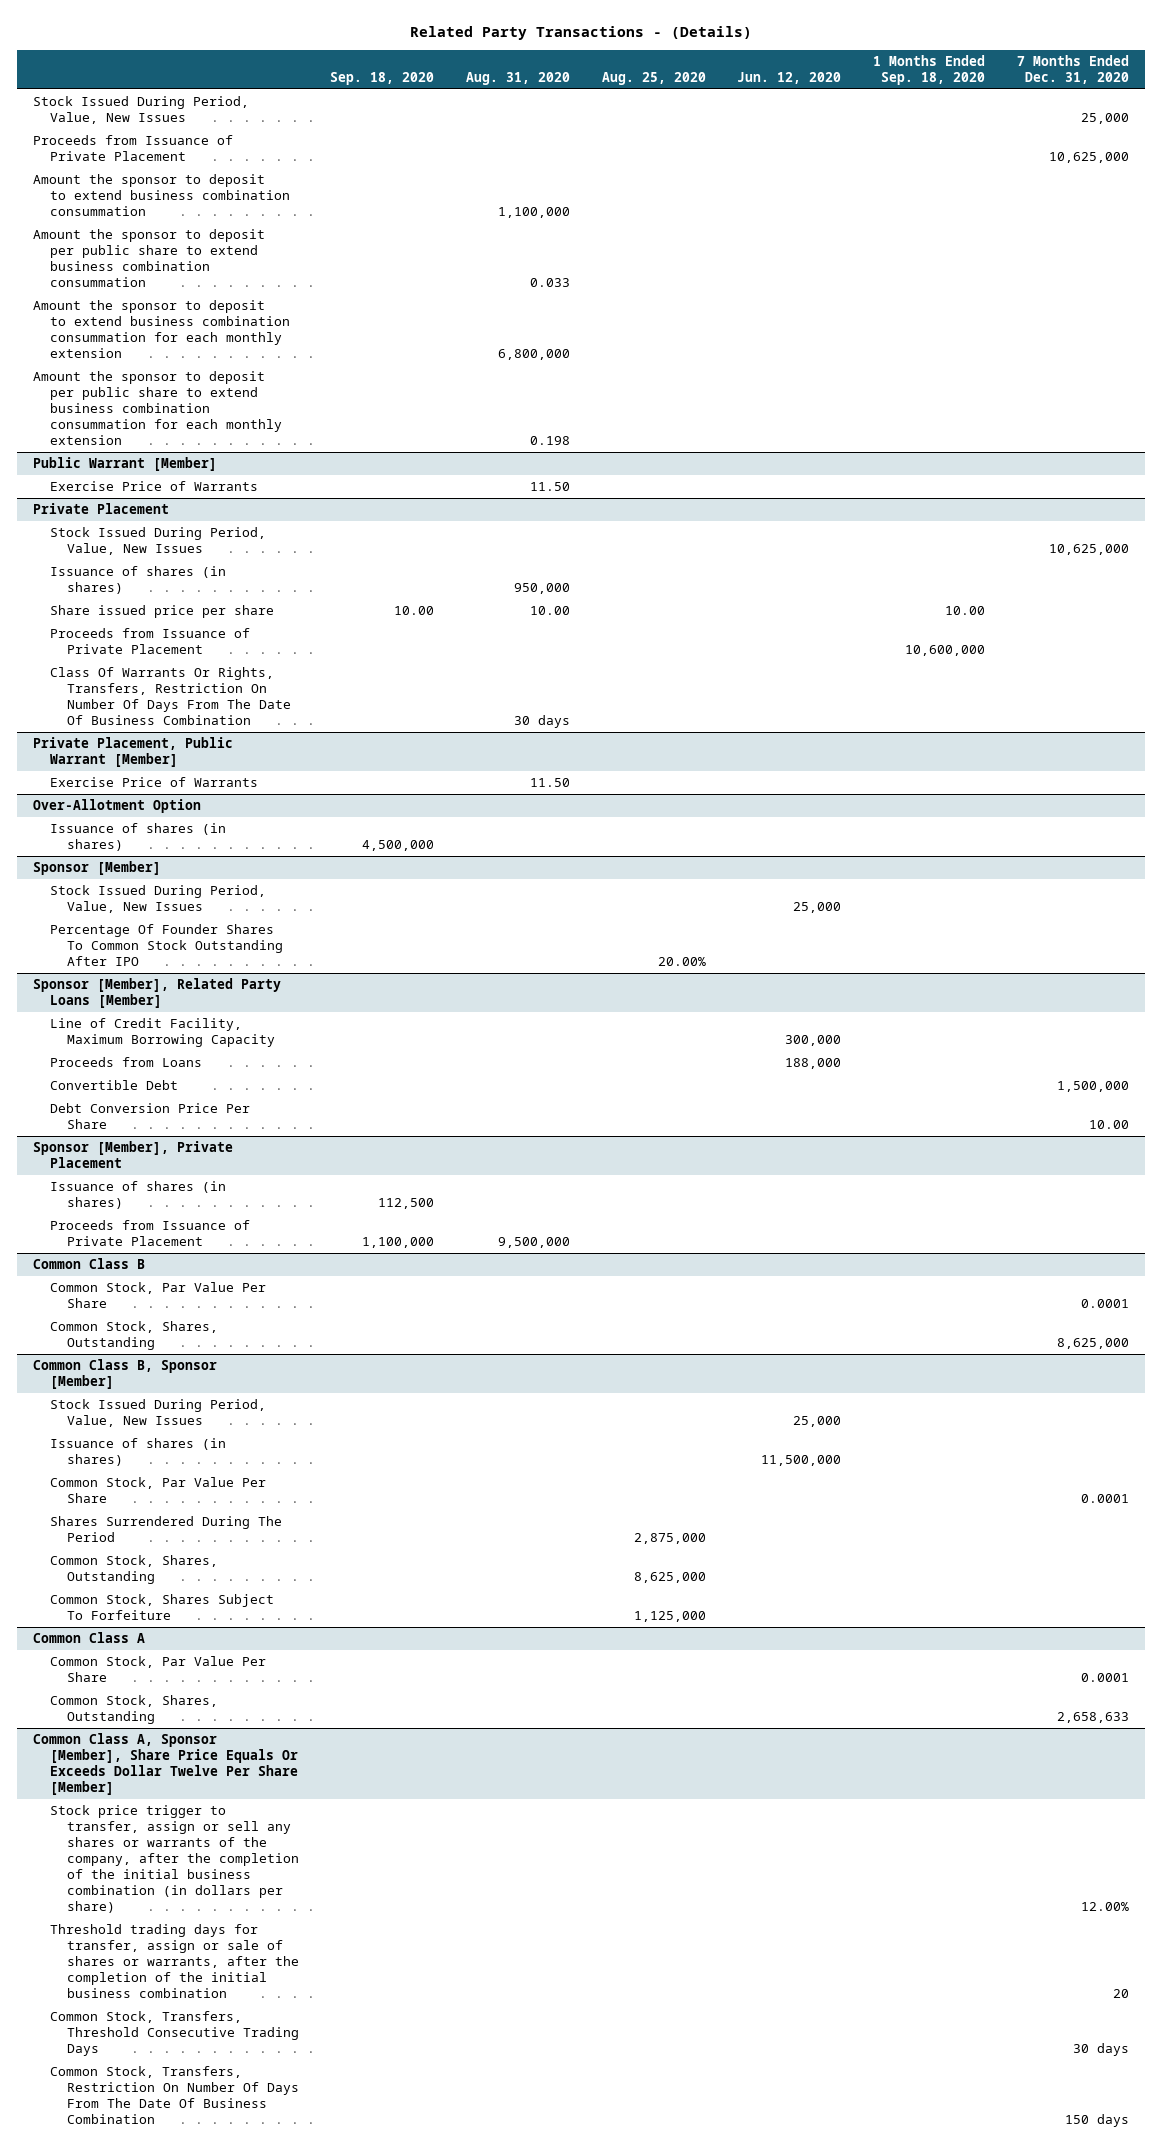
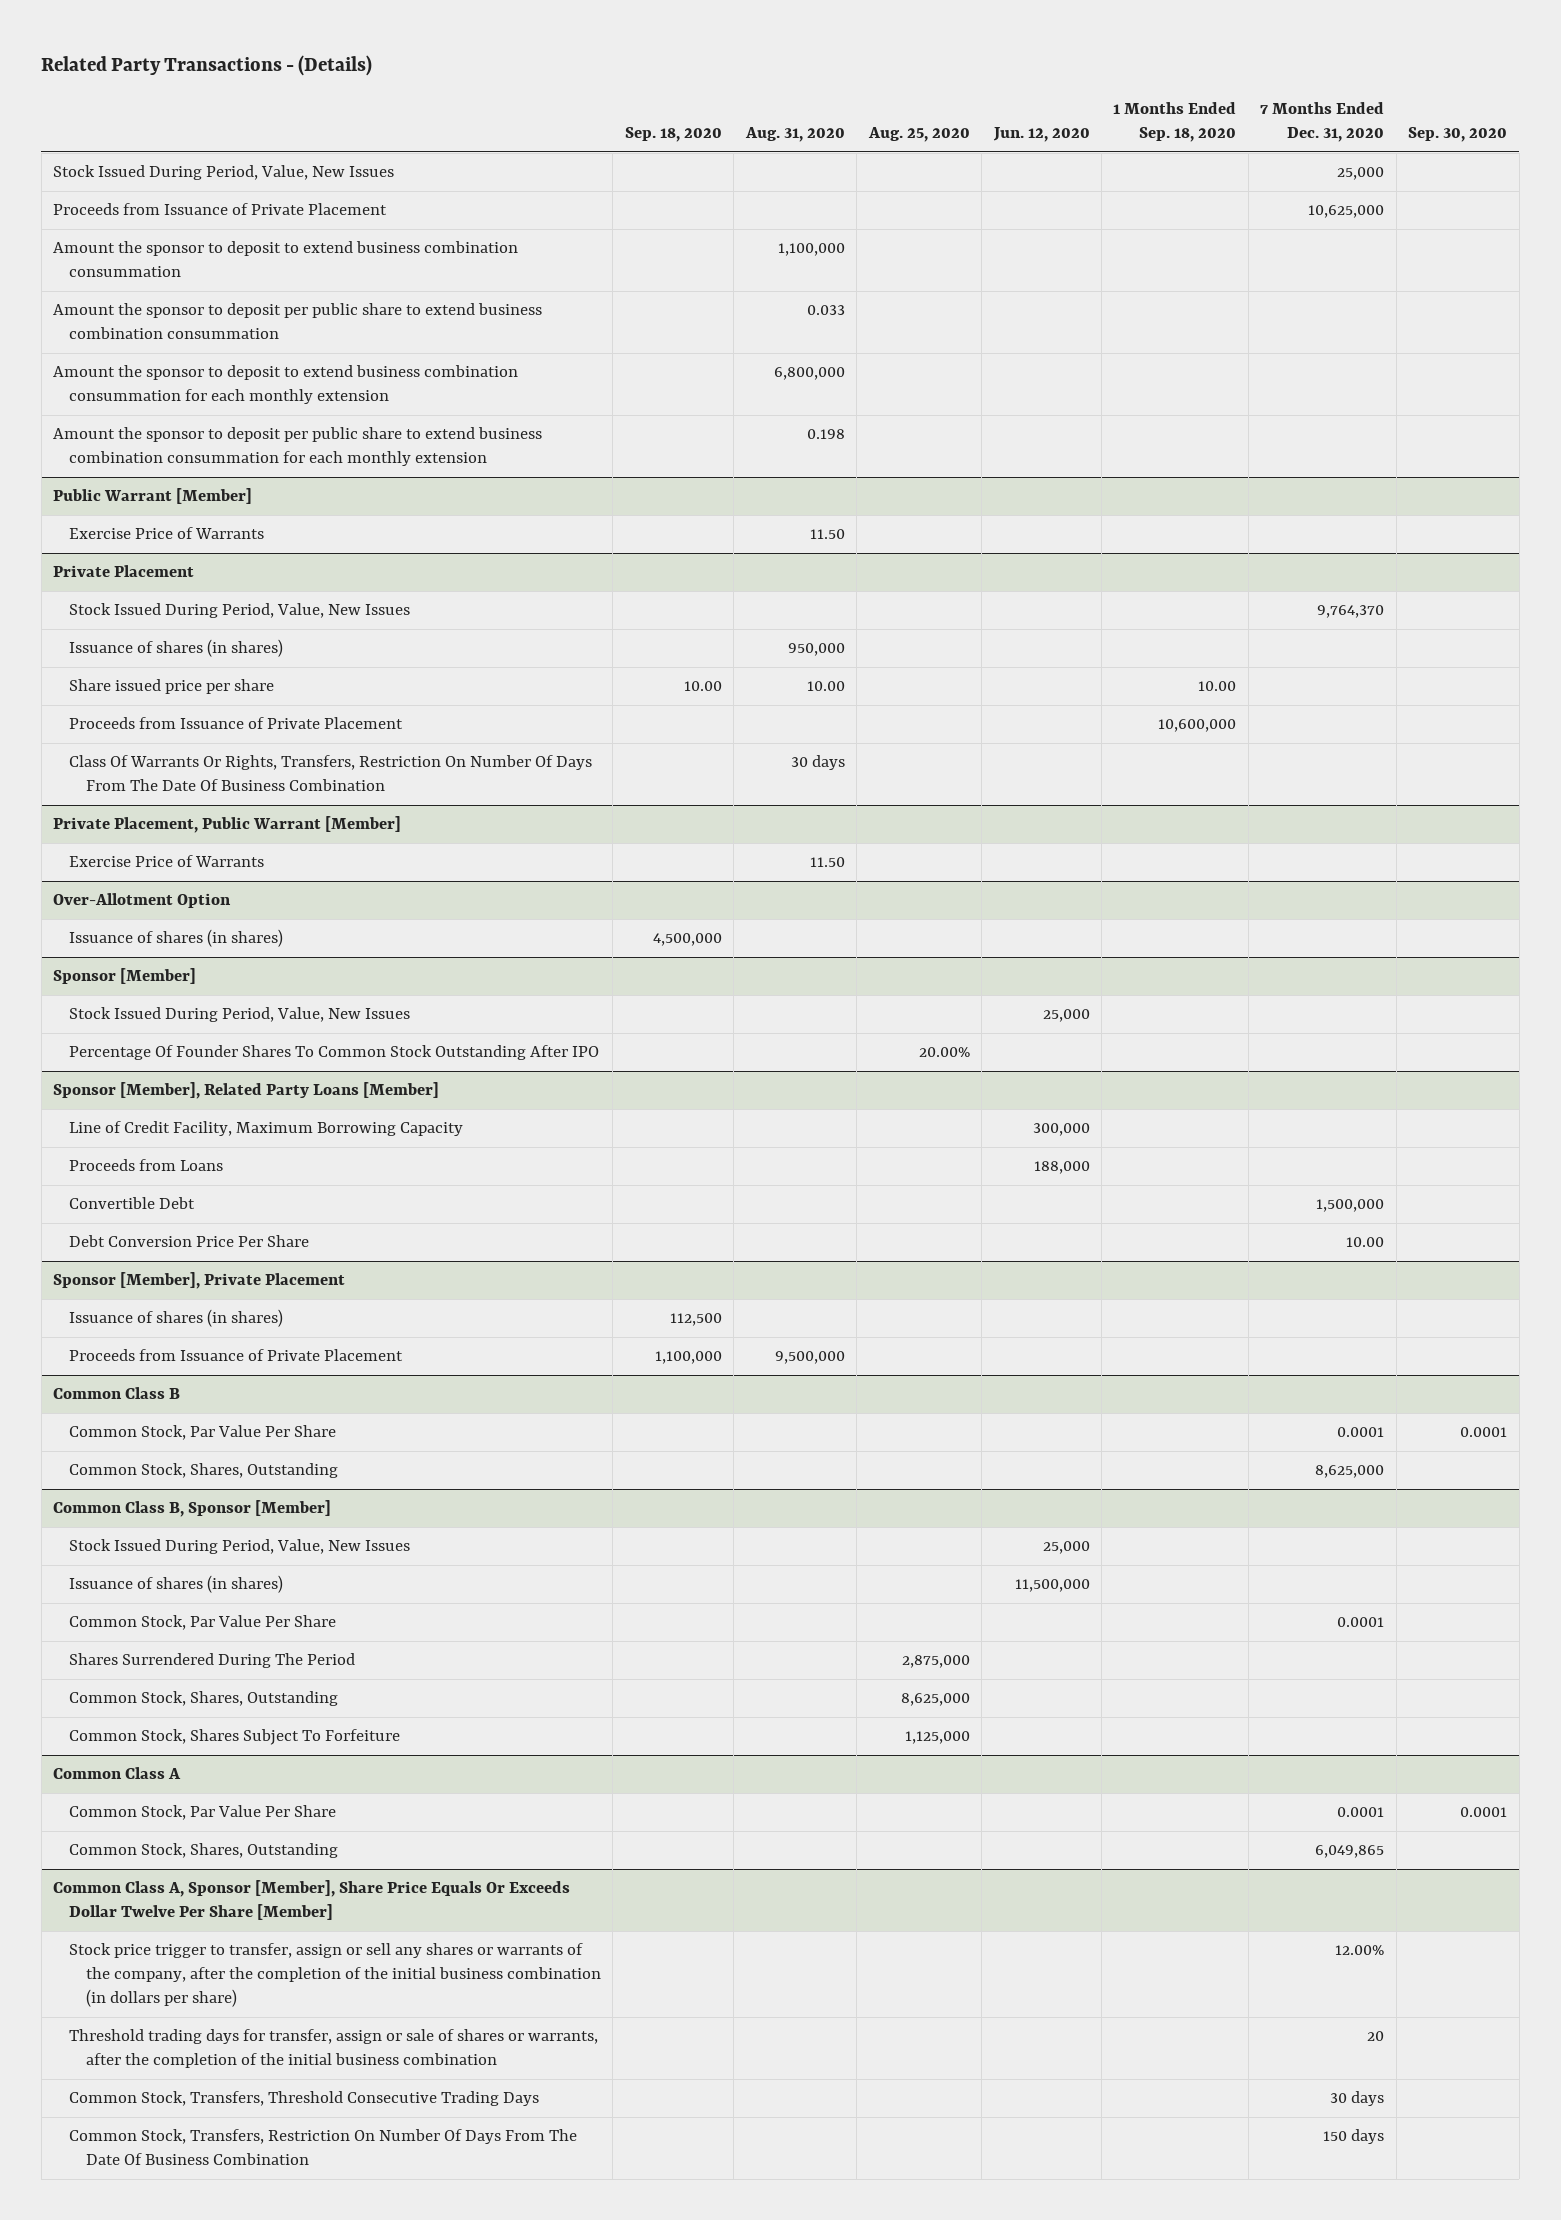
none -> [1408,126,1508,142] Sep. 30, 2020
[1048,544,1129,556] 10,625,000 -> [1317,605,1385,619] 9,764,370
[1056,1712,1129,1724] 2,658,633 -> [1315,1845,1385,1859] 6,049,865

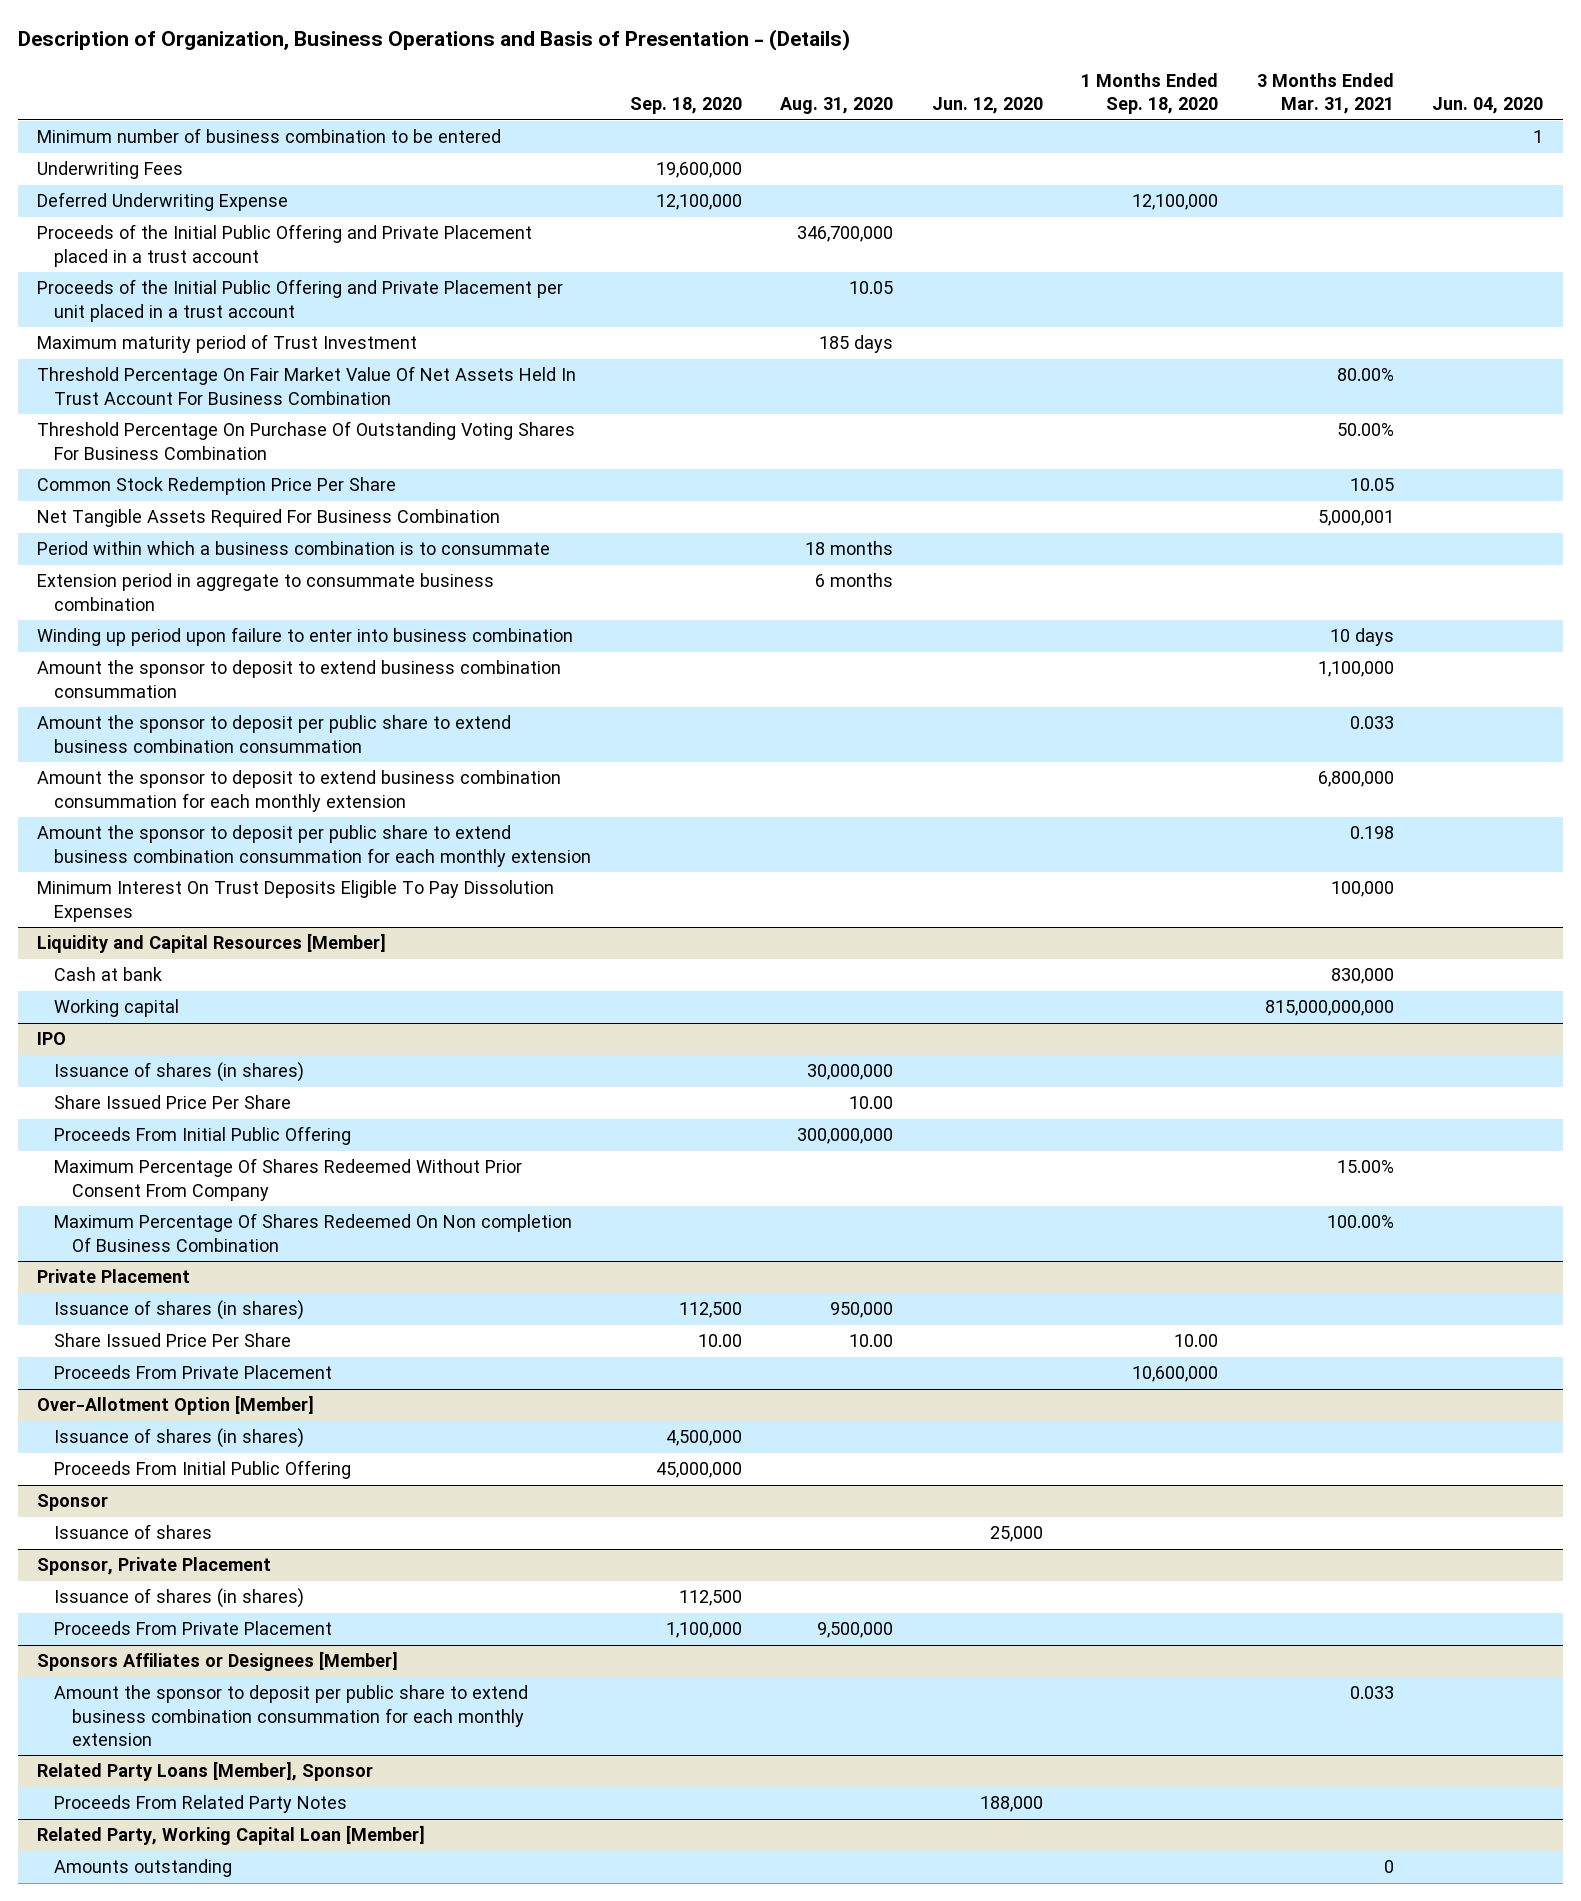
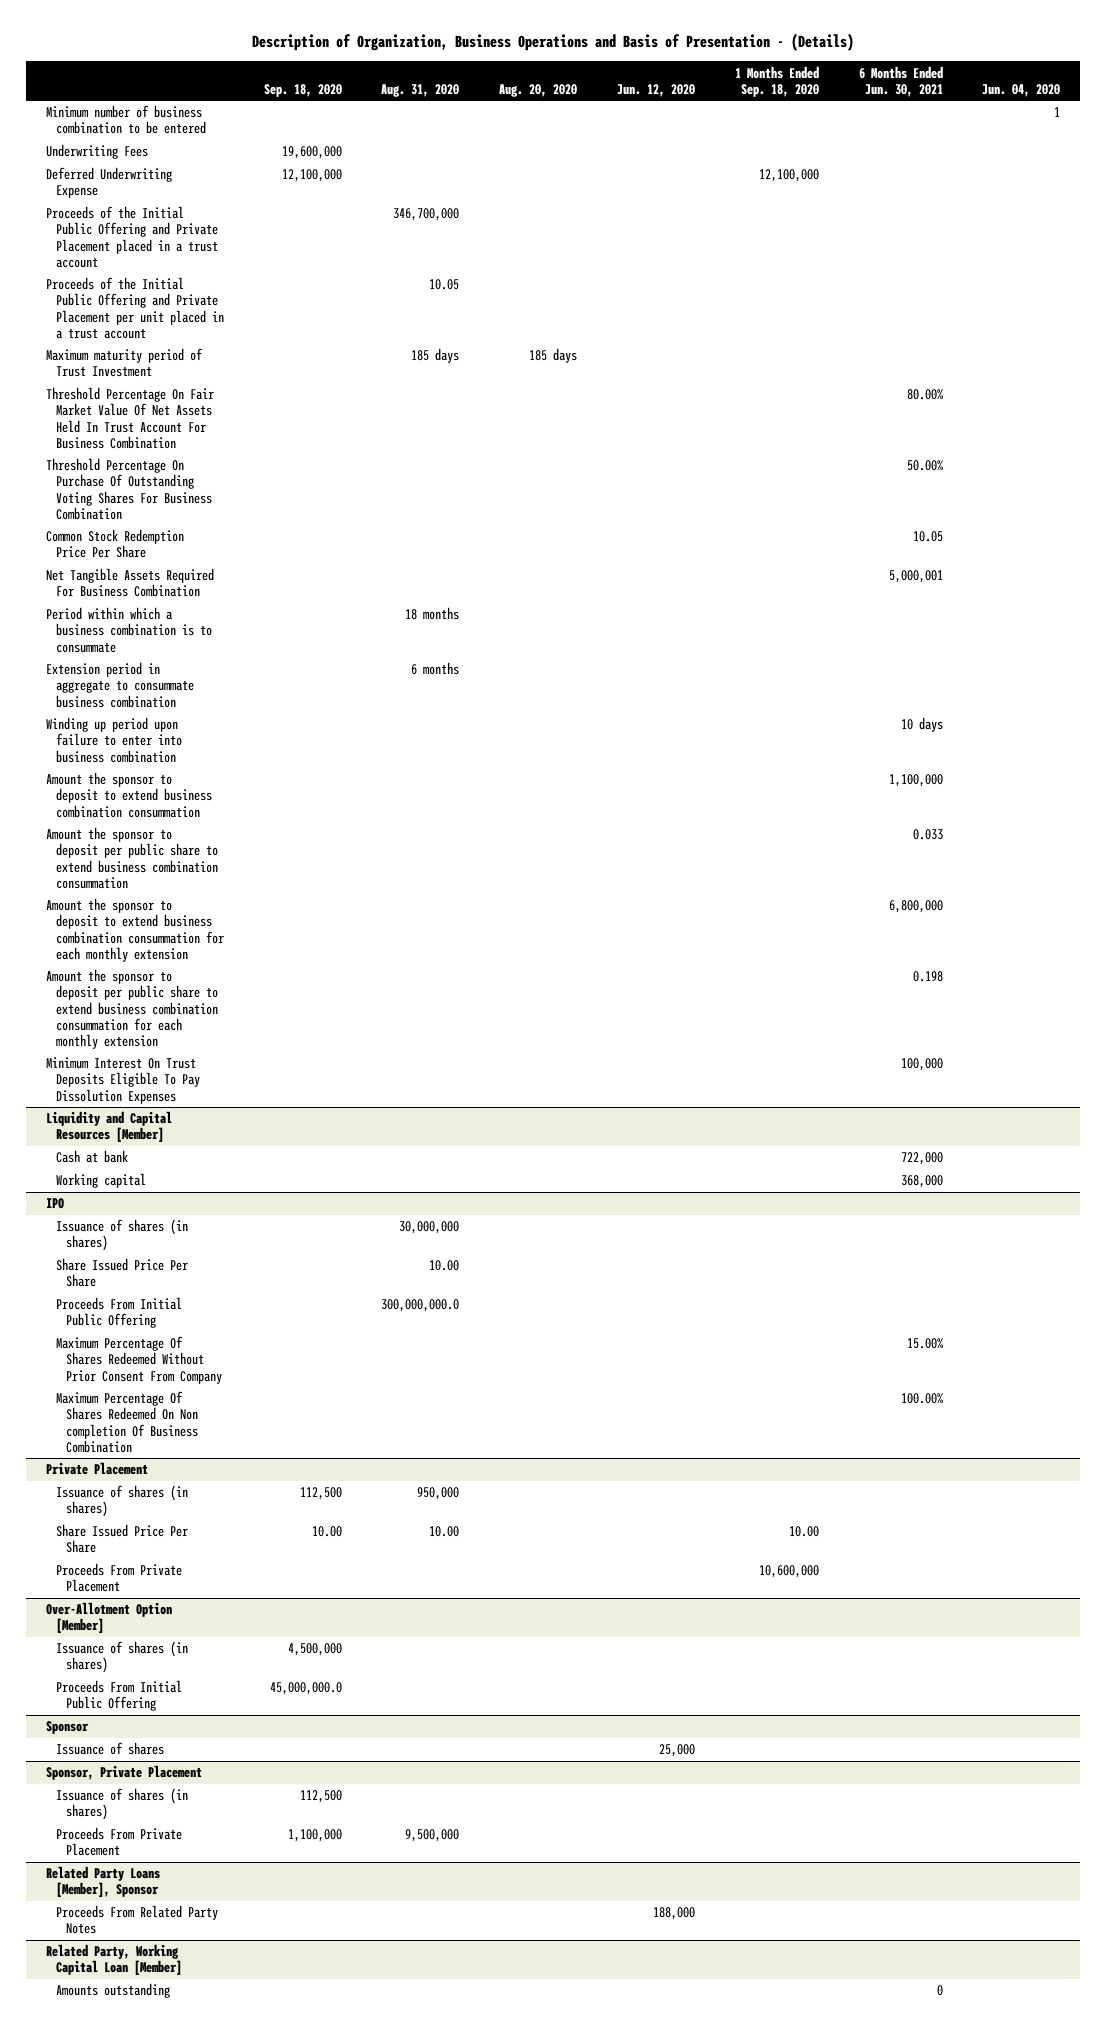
[1256,72,1394,115] 3 Months Ended Mar. 31, 2021 -> none
none -> [499,83,578,97] Aug. 20, 2020
none -> [858,65,943,97] 6 Months Ended Jun. 30, 2021
[797,1128,894,1145] 300,000,000 -> [381,1299,460,1313] 300,000,000.0
[655,1462,742,1479] 45,000,000 -> [269,1682,342,1696] 45,000,000.0
[37,1651,399,1672] Sponsors Affiliates or Designees [Member] -> none
[54,1685,529,1747] Amount the sponsor to deposit per public share to extend business combination consummation for each monthly extension -> none

